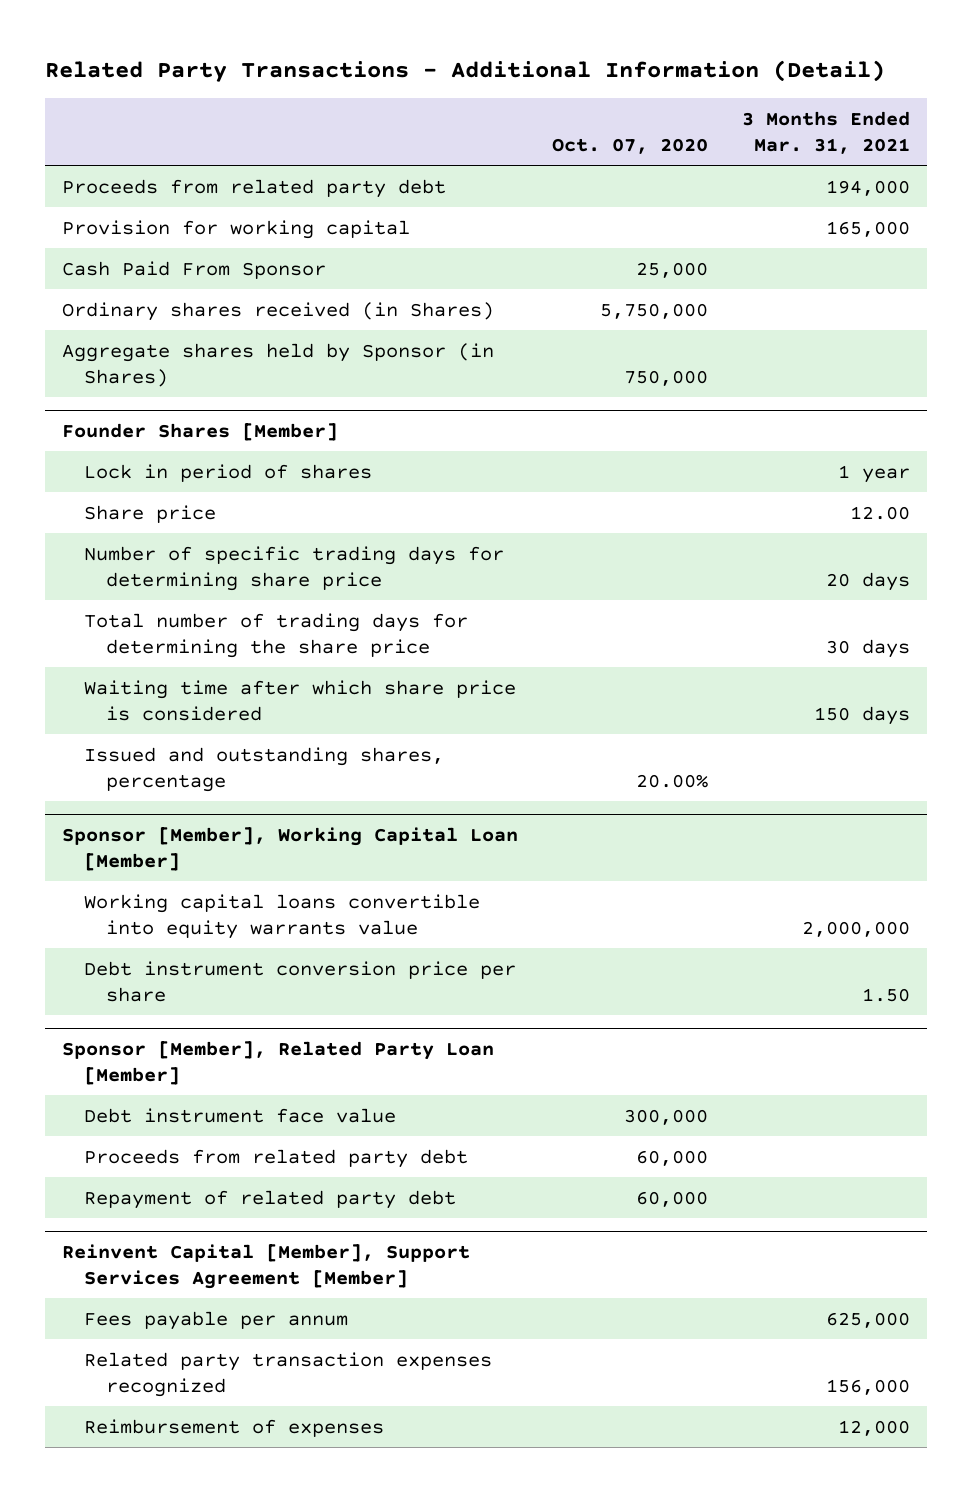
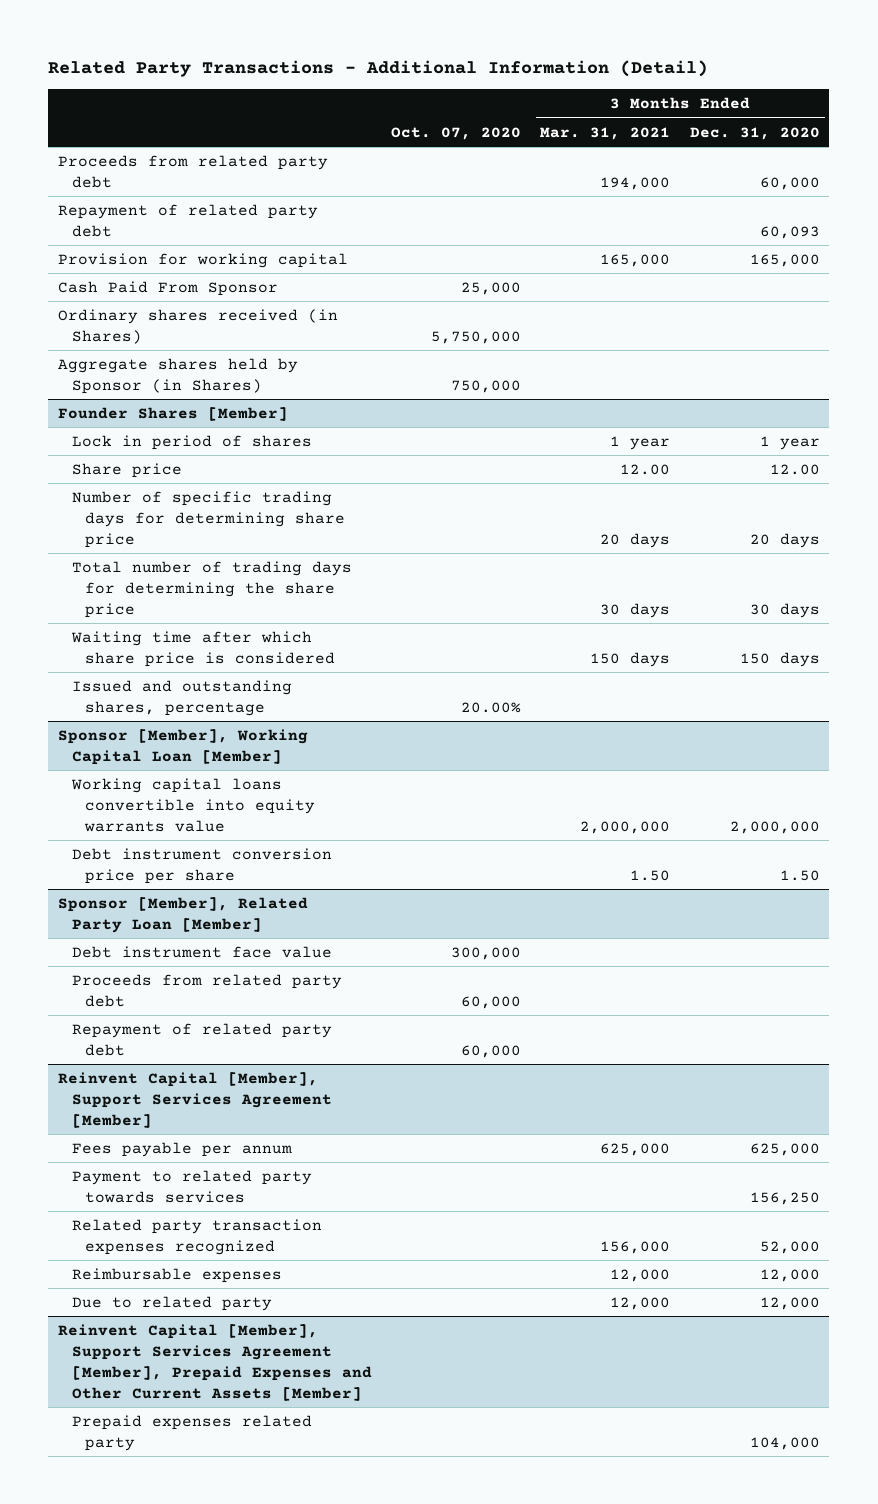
none -> [689,126,820,140] Dec. 31, 2020
none -> [57,203,318,237] Repayment of related party debt
none -> [71,1169,312,1203] Payment to related party towards services
[84,1418,385,1437] Reimbursement of expenses -> none
none -> [71,1267,282,1283] Reimbursable expenses
none -> [71,1295,272,1311] Due to related party
none -> [57,1323,372,1401] Reinvent Capital [Member], Support Services Agreement [Member], Prepaid Expenses and Other Current Assets [Member]
none -> [71,1414,312,1451] Prepaid expenses related party

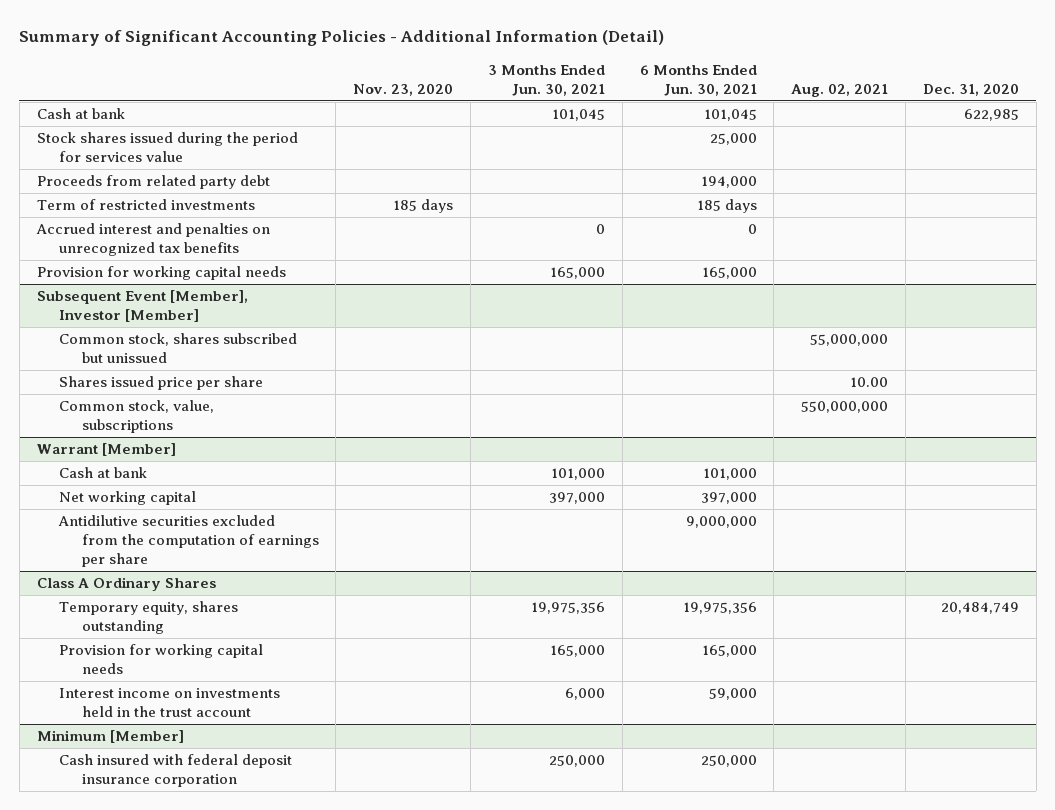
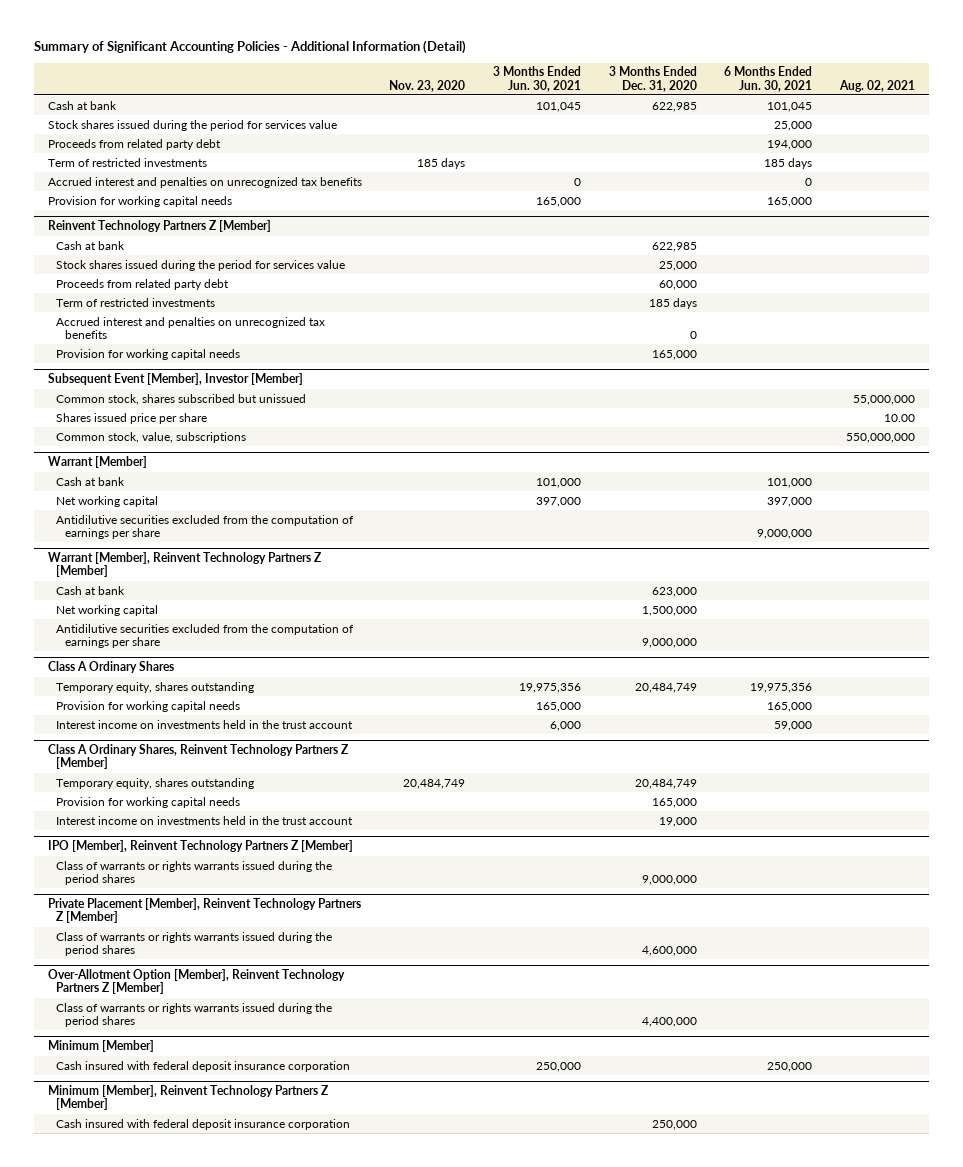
[922,83,1019,96] Dec. 31, 2020 -> none
none -> [608,66,697,92] 3 Months Ended Dec. 31, 2020
none -> [47,220,271,233] Reinvent Technology Partners Z [Member]
none -> [56,240,126,250] Cash at bank
none -> [56,259,346,271] Stock shares issued during the period for services value
none -> [56,278,230,290] Proceeds from related party debt
none -> [56,297,216,307] Term of restricted investments
none -> [56,316,326,339] Accrued interest and penalties on unrecognized tax benefits
none -> [56,348,241,360] Provision for working capital needs
none -> [47,552,321,578] Warrant [Member], Reinvent Technology Partners Z [Member]
none -> [56,585,126,595] Cash at bank
none -> [56,604,159,616] Net working capital
none -> [56,623,355,648] Antidilutive securities excluded from the computation of earnings per share
none -> [47,744,348,770] Class A Ordinary Shares, Reinvent Technology Partners Z [Member]
none -> [56,777,255,789] Temporary equity, shares outstanding
none -> [56,796,241,808] Provision for working capital needs
none -> [56,815,354,825] Interest income on investments held in the trust account
none -> [47,840,353,853] IPO [Member], Reinvent Technology Partners Z [Member]
none -> [56,860,333,885] Class of warrants or rights warrants issued during the period shares
none -> [47,898,361,924] Private Placement [Member], Reinvent Technology Partners Z [Member]
none -> [56,931,333,956] Class of warrants or rights warrants issued during the period shares
none -> [47,969,345,995] Over-Allotment Option [Member], Reinvent Technology Partners Z [Member]
none -> [56,1002,333,1027] Class of warrants or rights warrants issued during the period shares
none -> [47,1085,328,1111] Minimum [Member], Reinvent Technology Partners Z [Member]
none -> [56,1118,351,1130] Cash insured with federal deposit insurance corporation

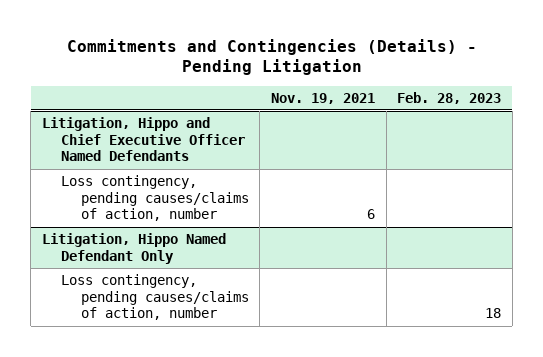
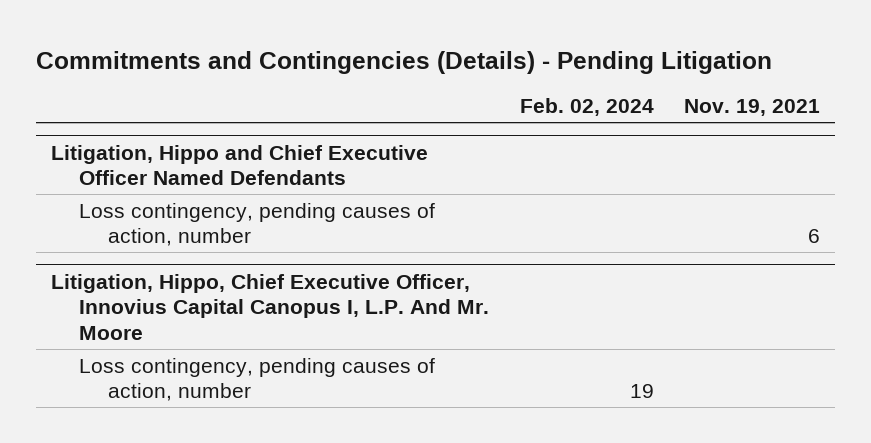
[397,91,502,104] Feb. 28, 2023 -> none
none -> [519,98,654,117] Feb. 02, 2024
[41,232,226,264] Litigation, Hippo Named Defendant Only -> none
[61,273,249,321] Loss contingency, pending causes/claims of action, number -> none
[61,174,249,222] Loss contingency, pending causes/claims of action, number -> [79,202,436,247] Loss contingency, pending causes of action, number
none -> [50,273,490,341] Litigation, Hippo, Chief Executive Officer, Innovius Capital Canopus I, L.P. And Mr. Moore
none -> [79,357,436,402] Loss contingency, pending causes of action, number

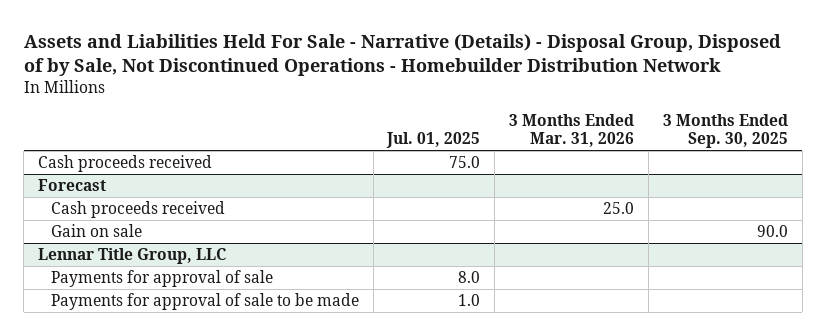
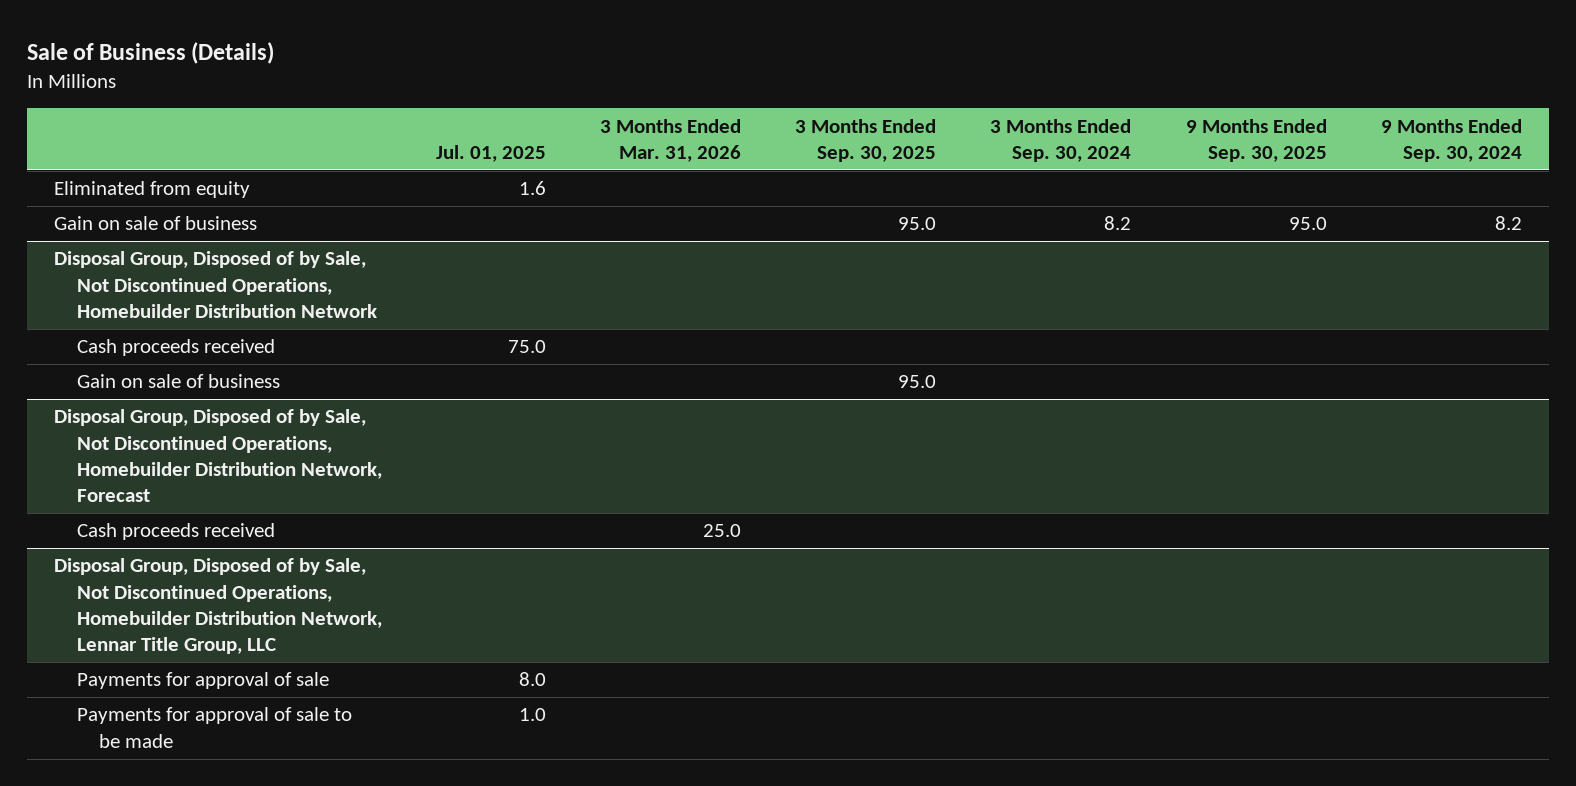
[23,34,781,77] Assets and Liabilities Held For Sale - Narrative (Details) - Disposal Group, Disposed of by Sale, Not Discontinued Operations - Homebuilder Distribution Network -> [27,41,275,64] Sale of Business (Details)
none -> [990,118,1132,162] 3 Months Ended Sep. 30, 2024
none -> [1185,118,1327,162] 9 Months Ended Sep. 30, 2025
none -> [1380,118,1522,162] 9 Months Ended Sep. 30, 2024
[38,155,213,173] Cash proceeds received -> none
none -> [54,181,251,199] Eliminated from equity
none -> [54,216,258,231] Gain on sale of business
none -> [54,251,377,318] Disposal Group, Disposed of by Sale, Not Discontinued Operations, Homebuilder Distribution Network
none -> [76,339,275,357] Cash proceeds received
none -> [76,374,280,389] Gain on sale of business
[38,179,107,192] Forecast -> [54,409,382,502] Disposal Group, Disposed of by Sale, Not Discontinued Operations, Homebuilder Distribution Network, Forecast
[50,224,142,238] Gain on sale -> none
[38,248,227,265] Lennar Title Group, LLC -> [54,558,382,654] Disposal Group, Disposed of by Sale, Not Discontinued Operations, Homebuilder Distribution Network, Lennar Title Group, LLC

